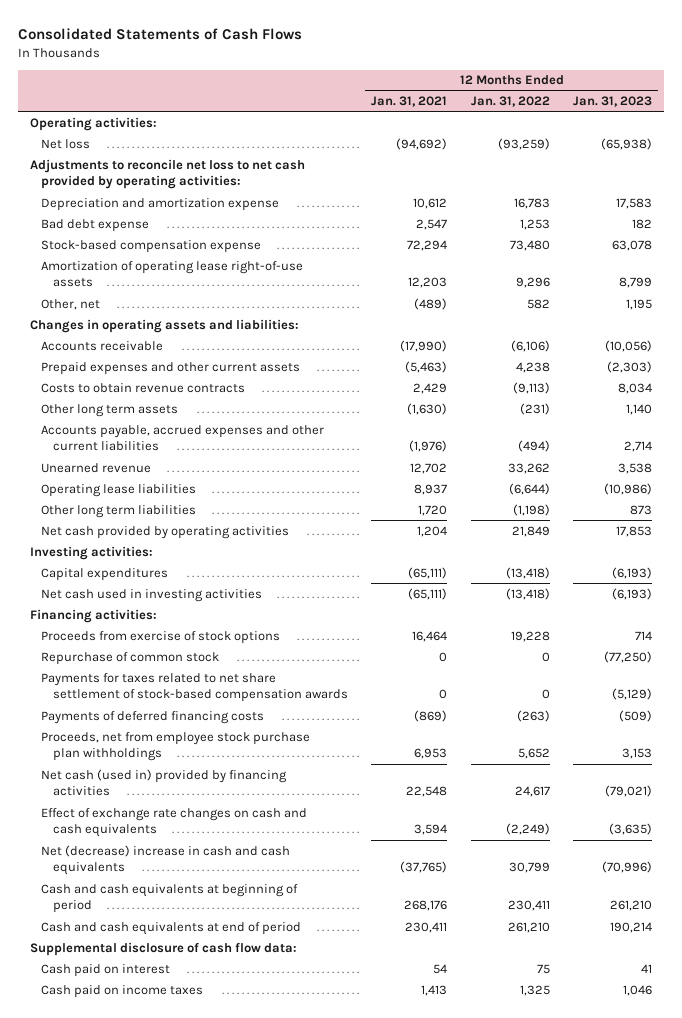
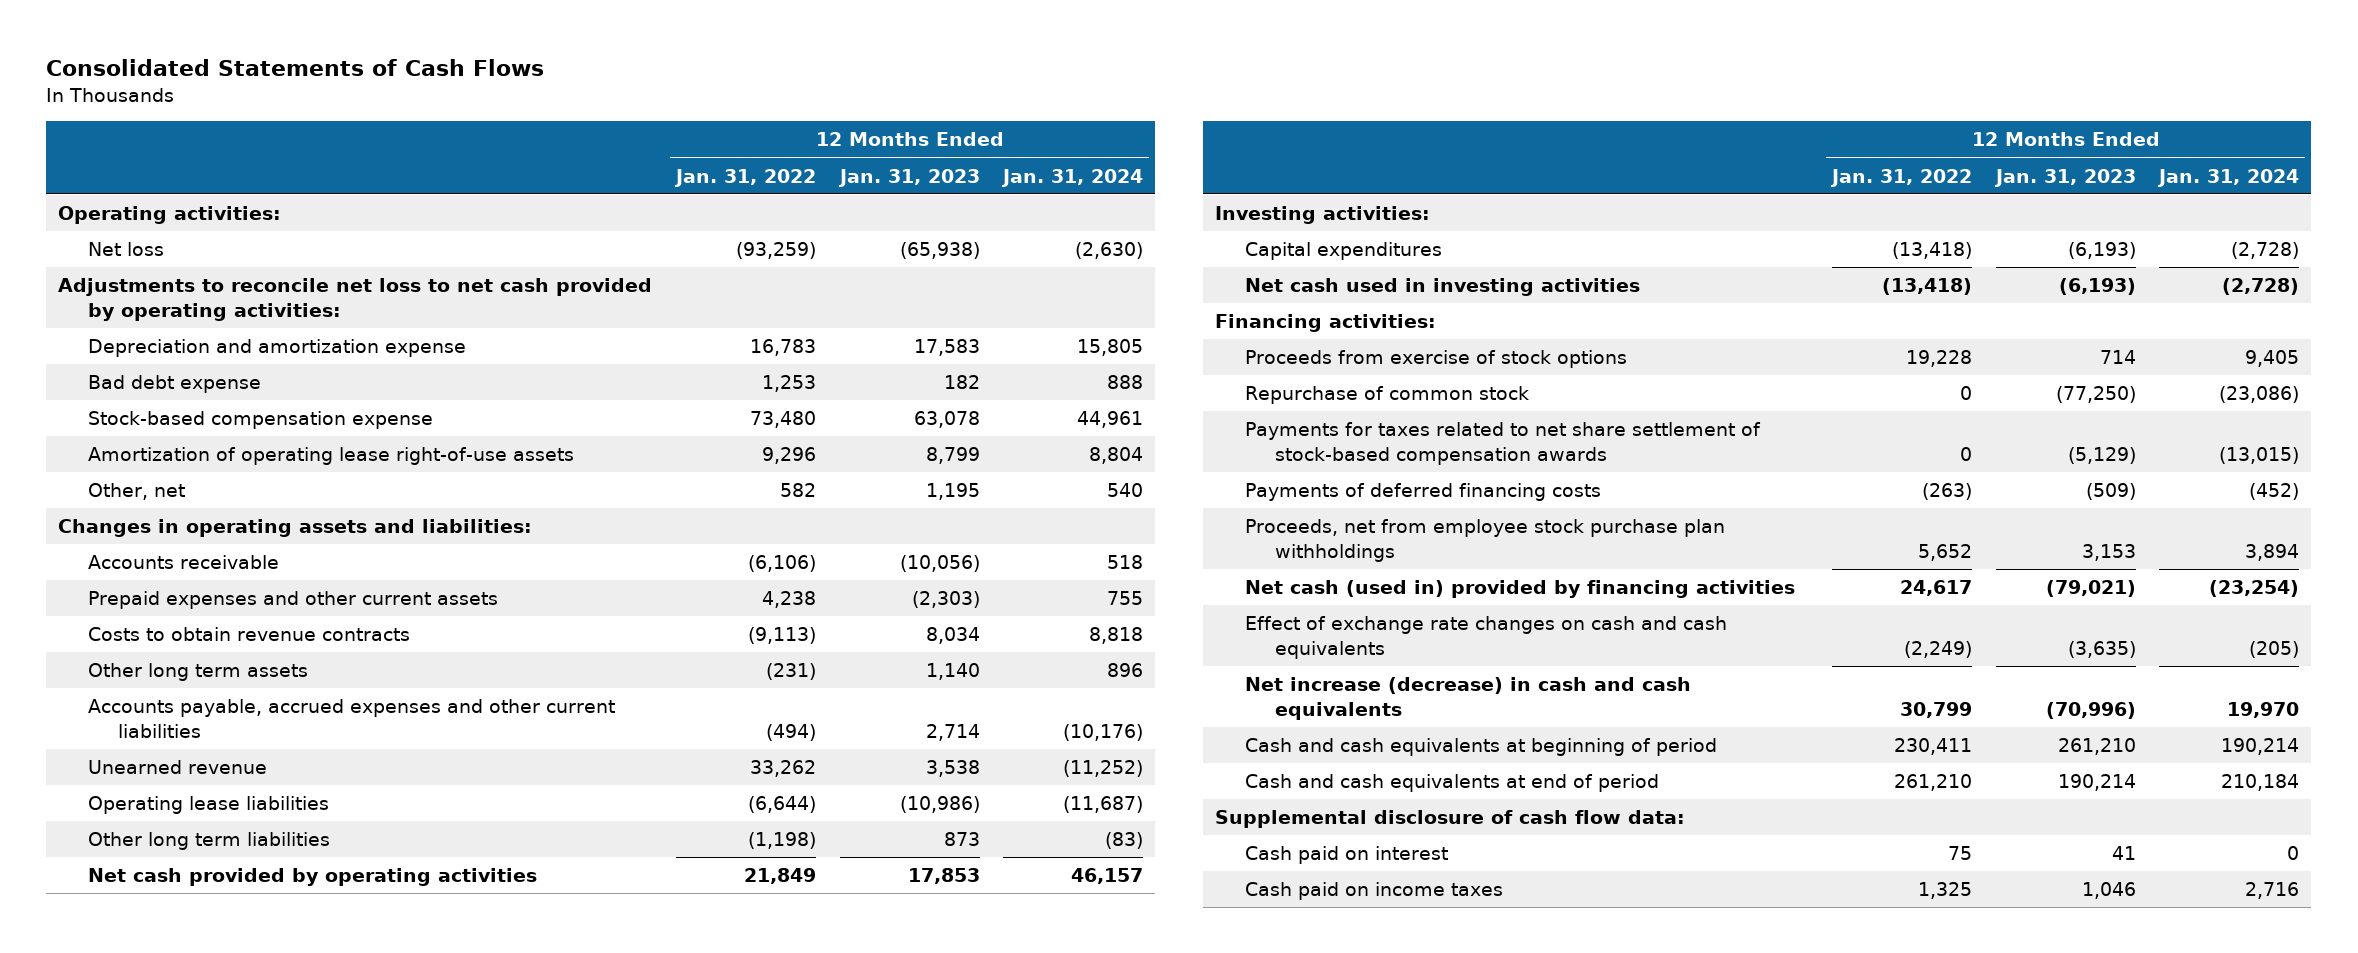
[371,96,448,108] Jan. 31, 2021 -> none
none -> [1001,168,1144,187] Jan. 31, 2024
[41,844,291,876] Net (decrease) increase in cash and cash equivalents -> [1244,677,1691,720] Net increase (decrease) in cash and cash equivalents

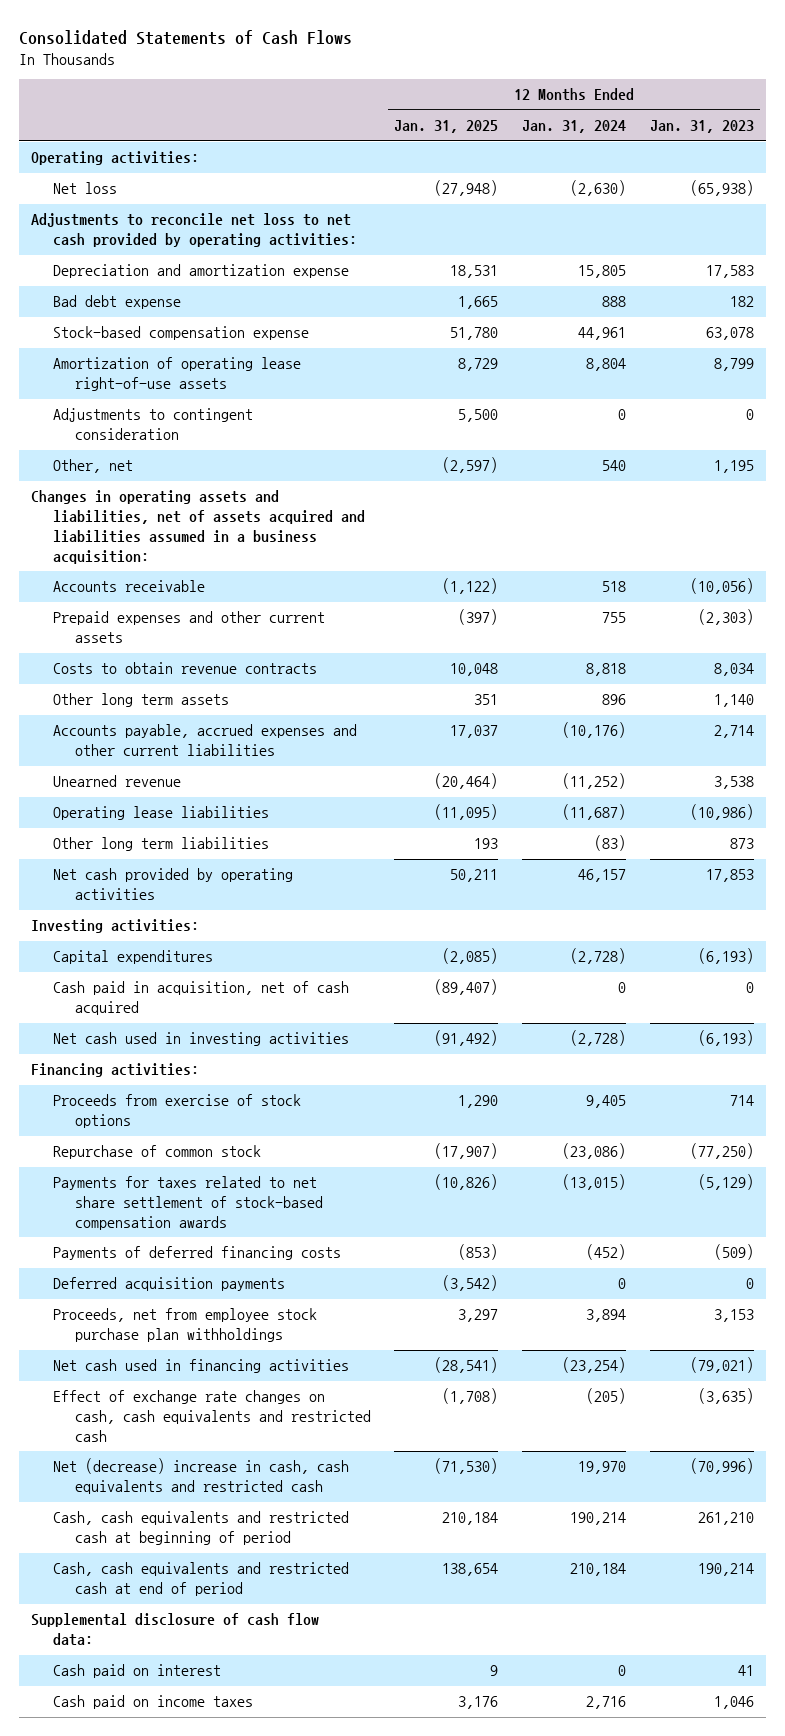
[673,168,816,187] Jan. 31, 2022 -> none
none -> [394,120,499,134] Jan. 31, 2025
none -> [52,408,253,441] Adjustments to contingent consideration
[58,519,533,538] Changes in operating assets and liabilities: -> [30,490,365,564] Changes in operating assets and liabilities, net of assets acquired and liabilities assumed in a business acquisition:
none -> [52,981,349,1016] Cash paid in acquisition, net of cash acquired
none -> [52,1277,285,1292] Deferred acquisition payments
[1244,580,1795,599] Net cash (used in) provided by financing activities -> [52,1359,349,1374] Net cash used in financing activities
[1244,616,1727,659] Effect of exchange rate changes on cash and cash equivalents -> [52,1390,371,1442] Effect of exchange rate changes on cash, cash equivalents and restricted cash
[1244,677,1691,720] Net increase (decrease) in cash and cash equivalents -> [52,1458,349,1495] Net (decrease) increase in cash, cash equivalents and restricted cash
[1244,738,1717,757] Cash and cash equivalents at beginning of period -> [52,1511,349,1546] Cash, cash equivalents and restricted cash at beginning of period
[1244,774,1659,793] Cash and cash equivalents at end of period -> [52,1562,349,1597] Cash, cash equivalents and restricted cash at end of period

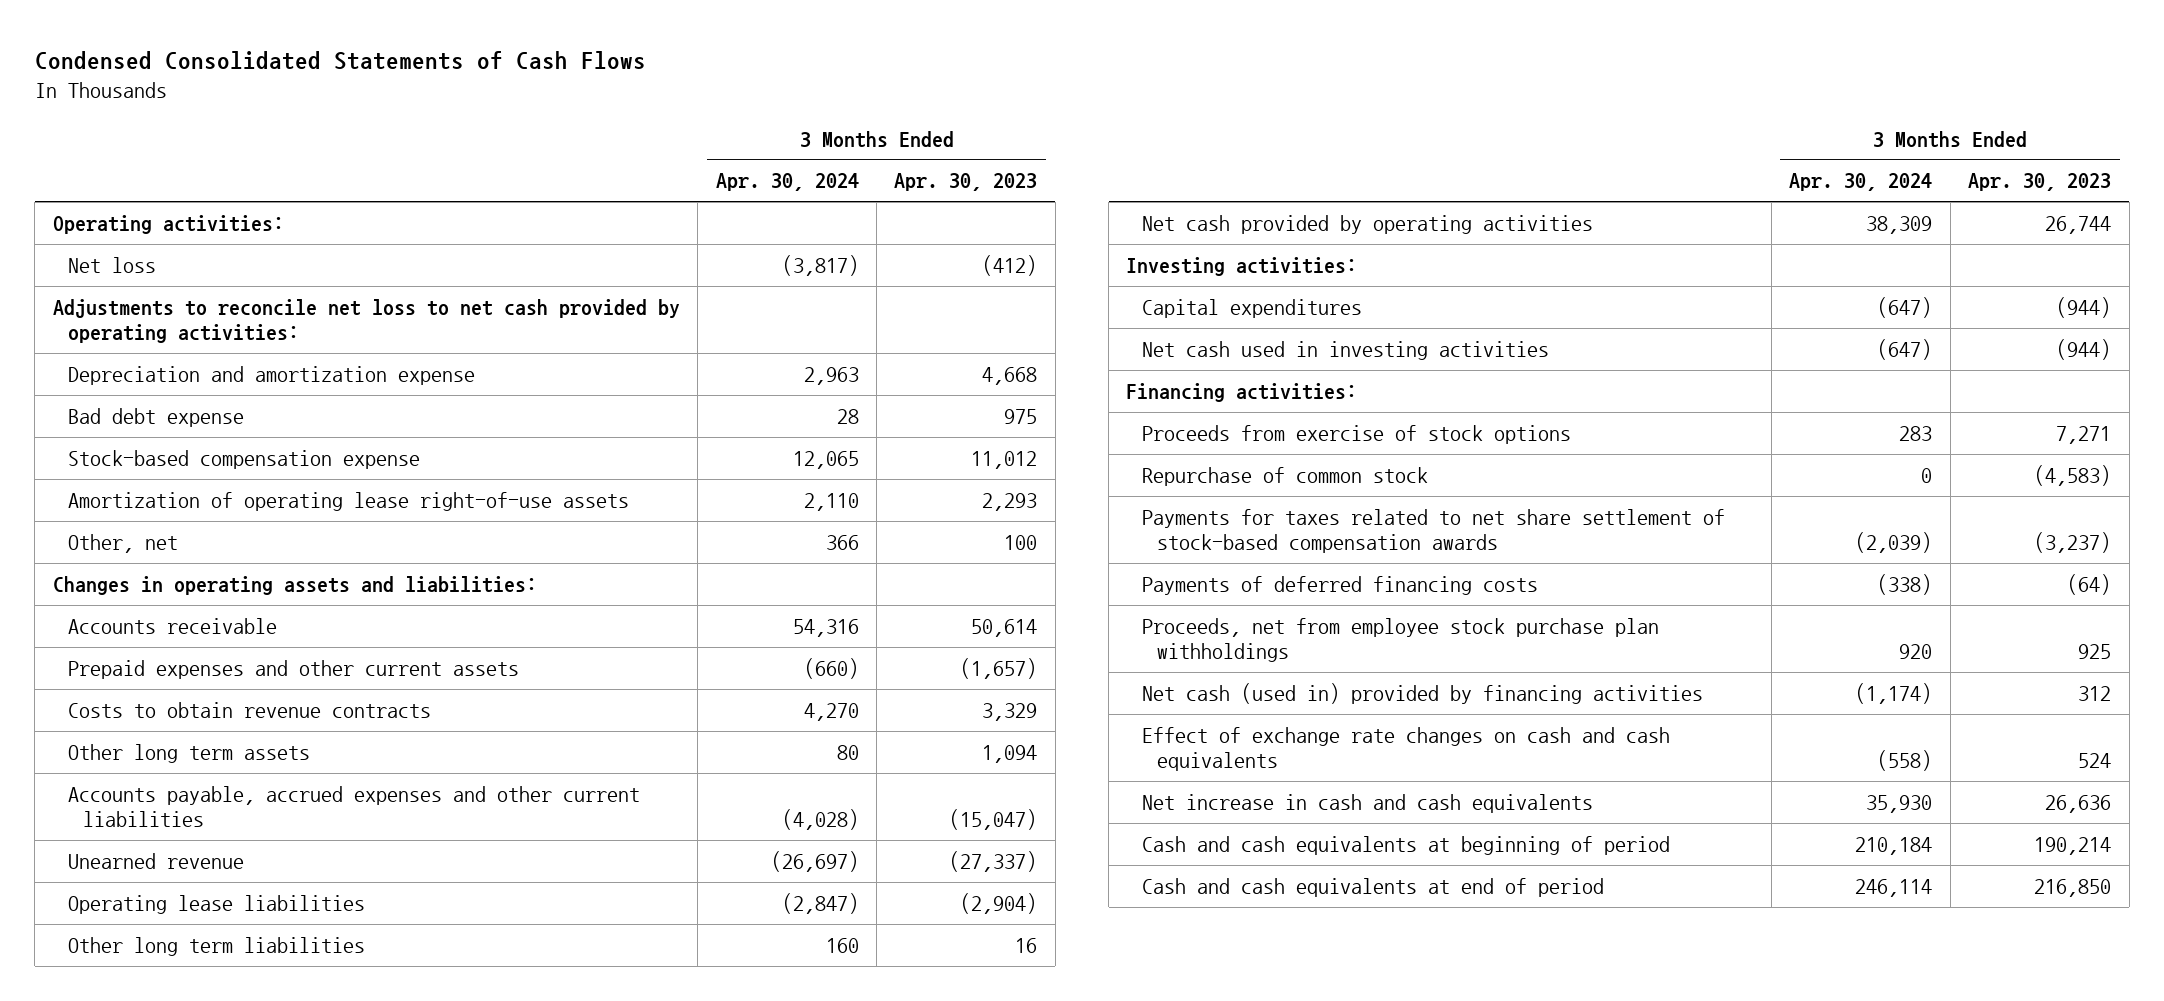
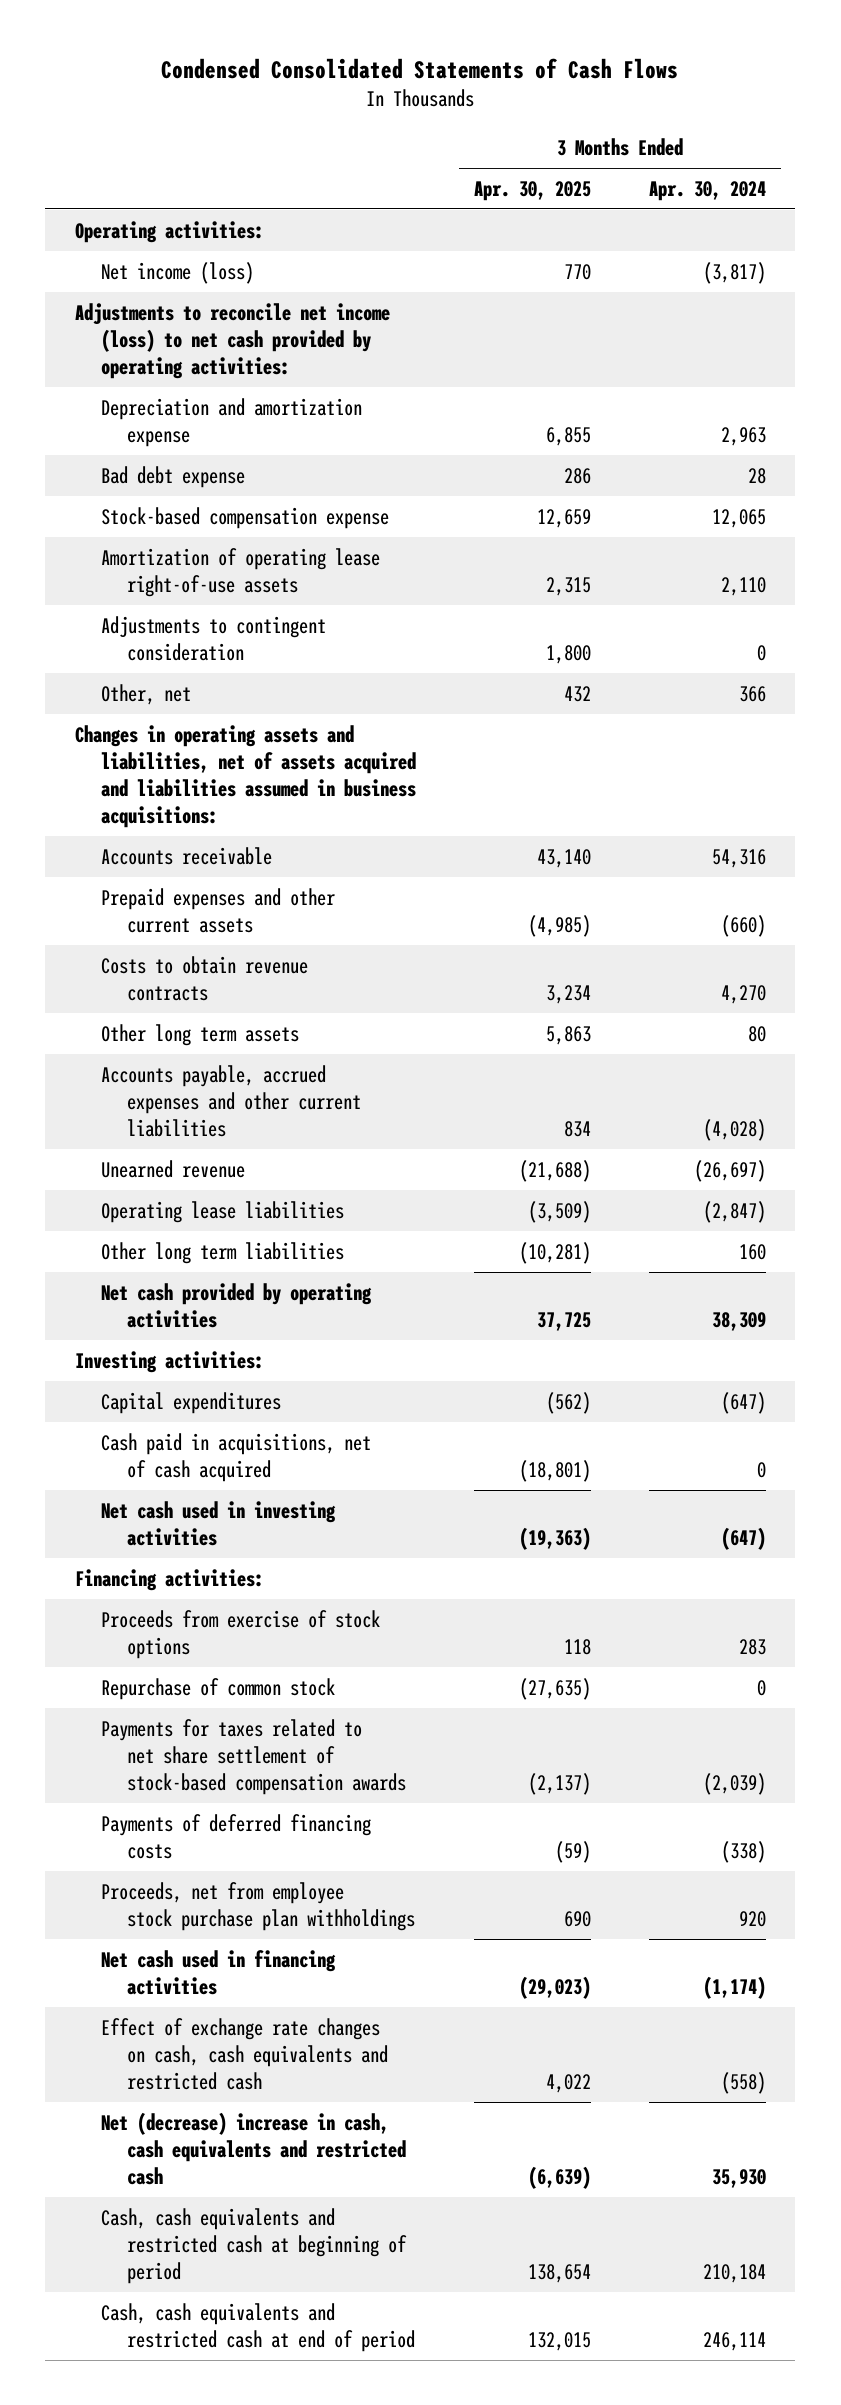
[894,173,1038,192] Apr. 30, 2023 -> none
none -> [473,180,591,201] Apr. 30, 2025
[68,256,157,273] Net loss -> [100,261,254,284] Net income (loss)
[52,298,680,343] Adjustments to reconcile net loss to net cash provided by operating activities: -> [74,302,390,380] Adjustments to reconcile net income (loss) to net cash provided by operating activities:
none -> [100,615,326,661] Adjustments to contingent consideration
[52,575,537,595] Changes in operating assets and liabilities: -> [74,724,416,829] Changes in operating assets and liabilities, net of assets acquired and liabilities assumed in business acquisitions:
none -> [100,1432,371,1482] Cash paid in acquisitions, net of cash acquired
[1141,682,1703,704] Net cash (used in) provided by financing activities -> [100,1949,336,1995] Net cash used in financing activities
[1141,726,1670,771] Effect of exchange rate changes on cash and cash equivalents -> [100,2017,388,2091] Effect of exchange rate changes on cash, cash equivalents and restricted cash
[1141,793,1593,813] Net increase in cash and cash equivalents -> [100,2111,406,2186] Net (decrease) increase in cash, cash equivalents and restricted cash
[1141,835,1670,855] Cash and cash equivalents at beginning of period -> [100,2207,407,2285] Cash, cash equivalents and restricted cash at beginning of period
[1141,877,1604,897] Cash and cash equivalents at end of period -> [100,2302,415,2352] Cash, cash equivalents and restricted cash at end of period

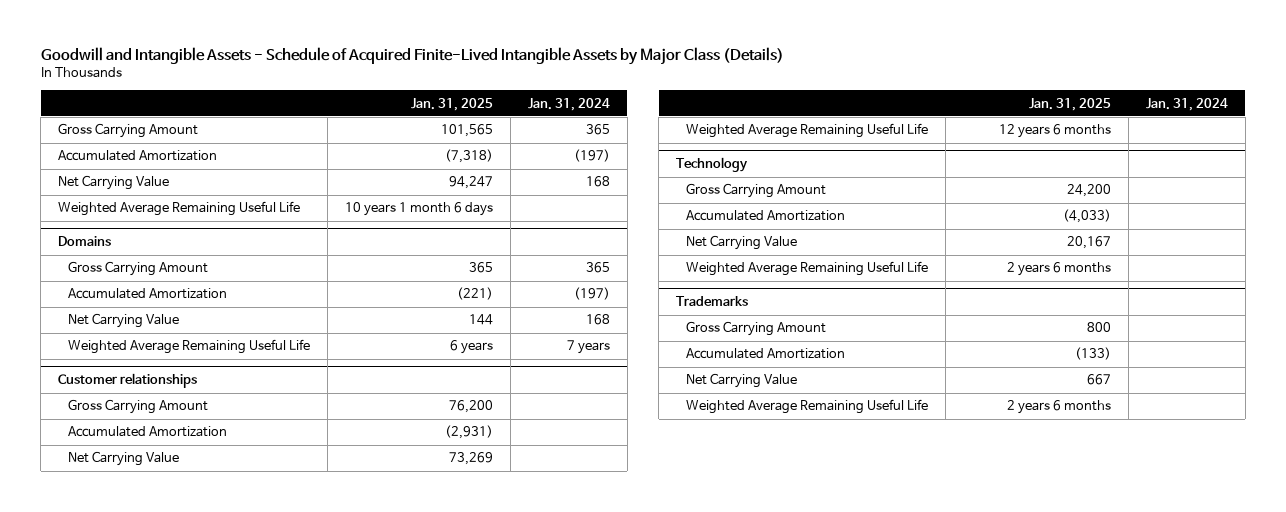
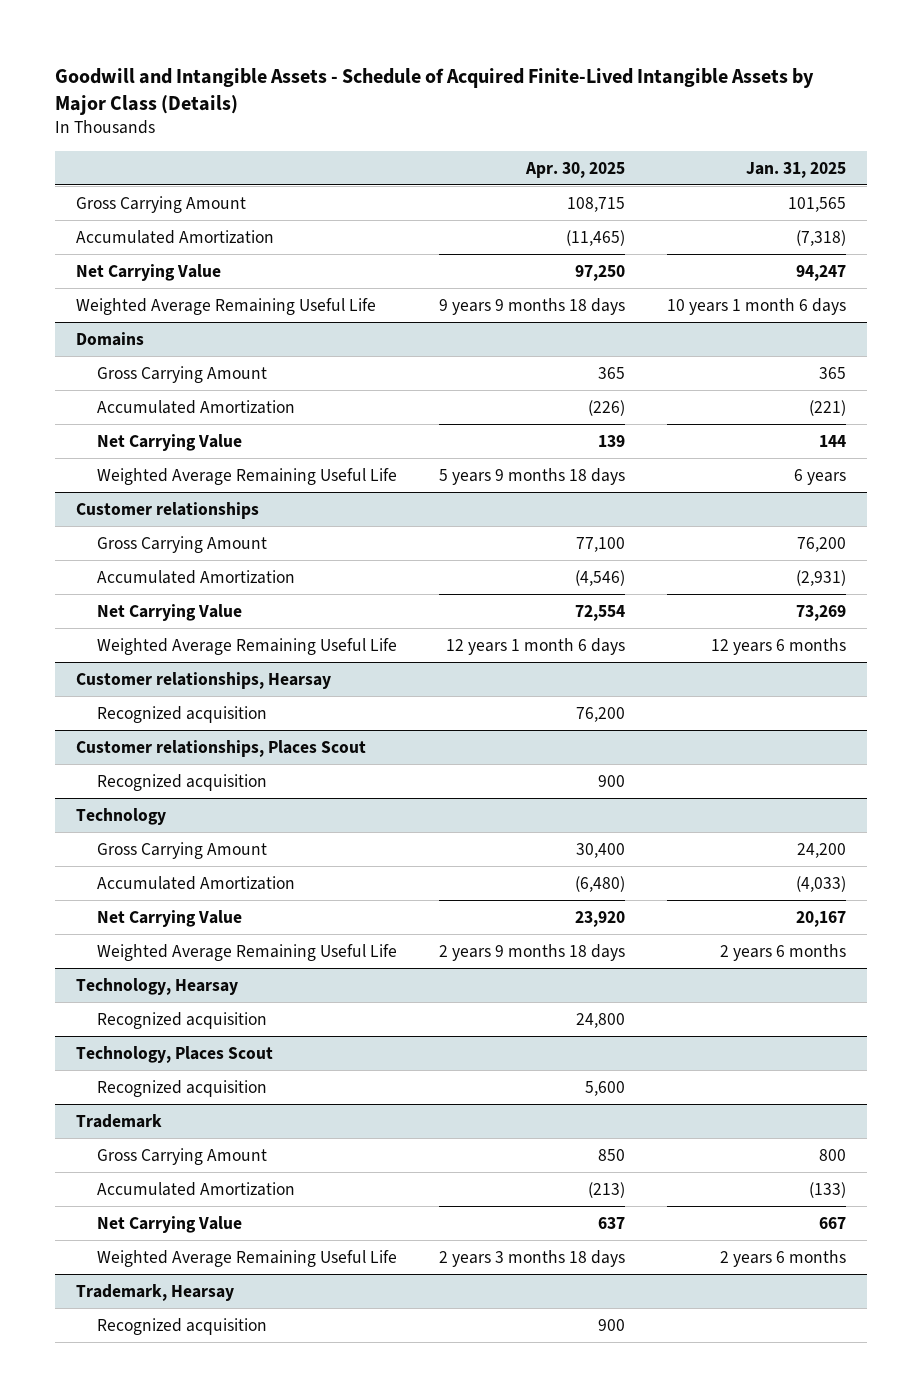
[527,97,610,111] Jan. 31, 2024 -> none
none -> [525,161,626,178] Apr. 30, 2025
none -> [76,671,332,689] Customer relationships, Hearsay
none -> [97,705,268,723] Recognized acquisition
none -> [76,739,367,757] Customer relationships, Places Scout
none -> [97,773,268,791] Recognized acquisition
none -> [76,977,239,995] Technology, Hearsay
none -> [97,1011,268,1029] Recognized acquisition
none -> [76,1045,274,1063] Technology, Places Scout
none -> [97,1079,268,1097] Recognized acquisition
[676,296,749,307] Trademarks -> [76,1113,163,1128] Trademark
none -> [76,1283,235,1301] Trademark, Hearsay
none -> [97,1317,268,1335] Recognized acquisition

